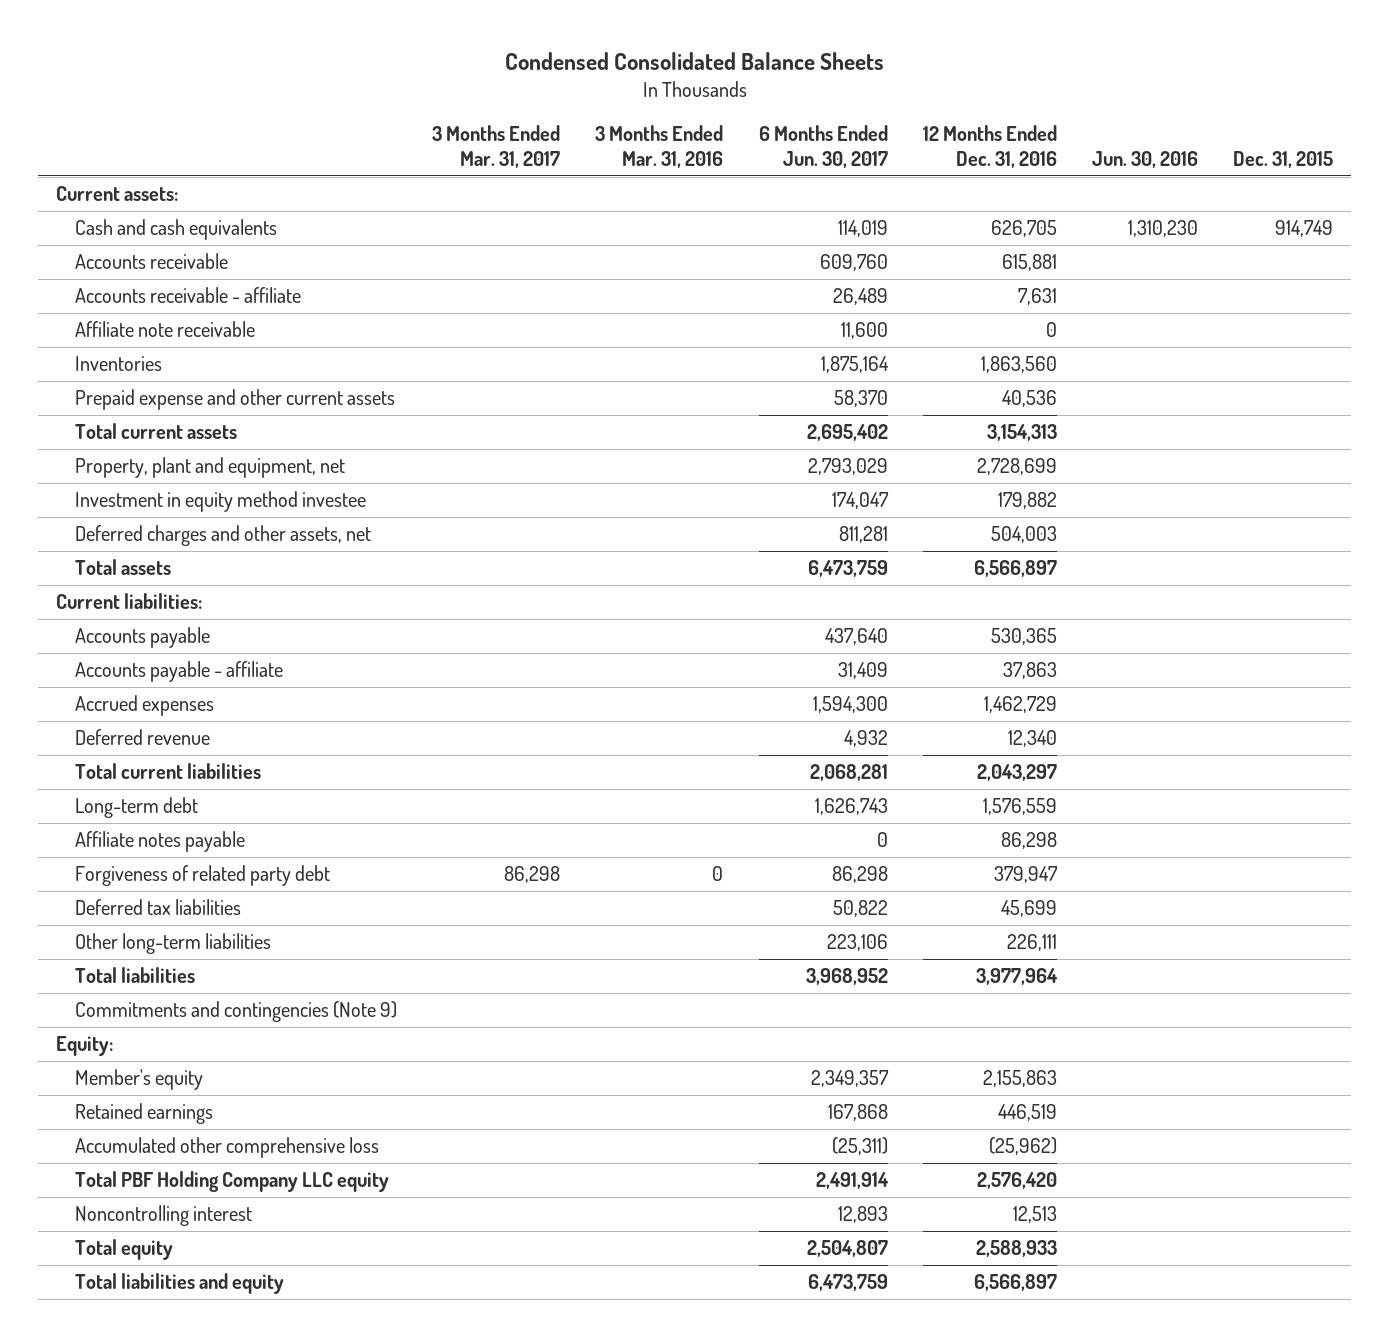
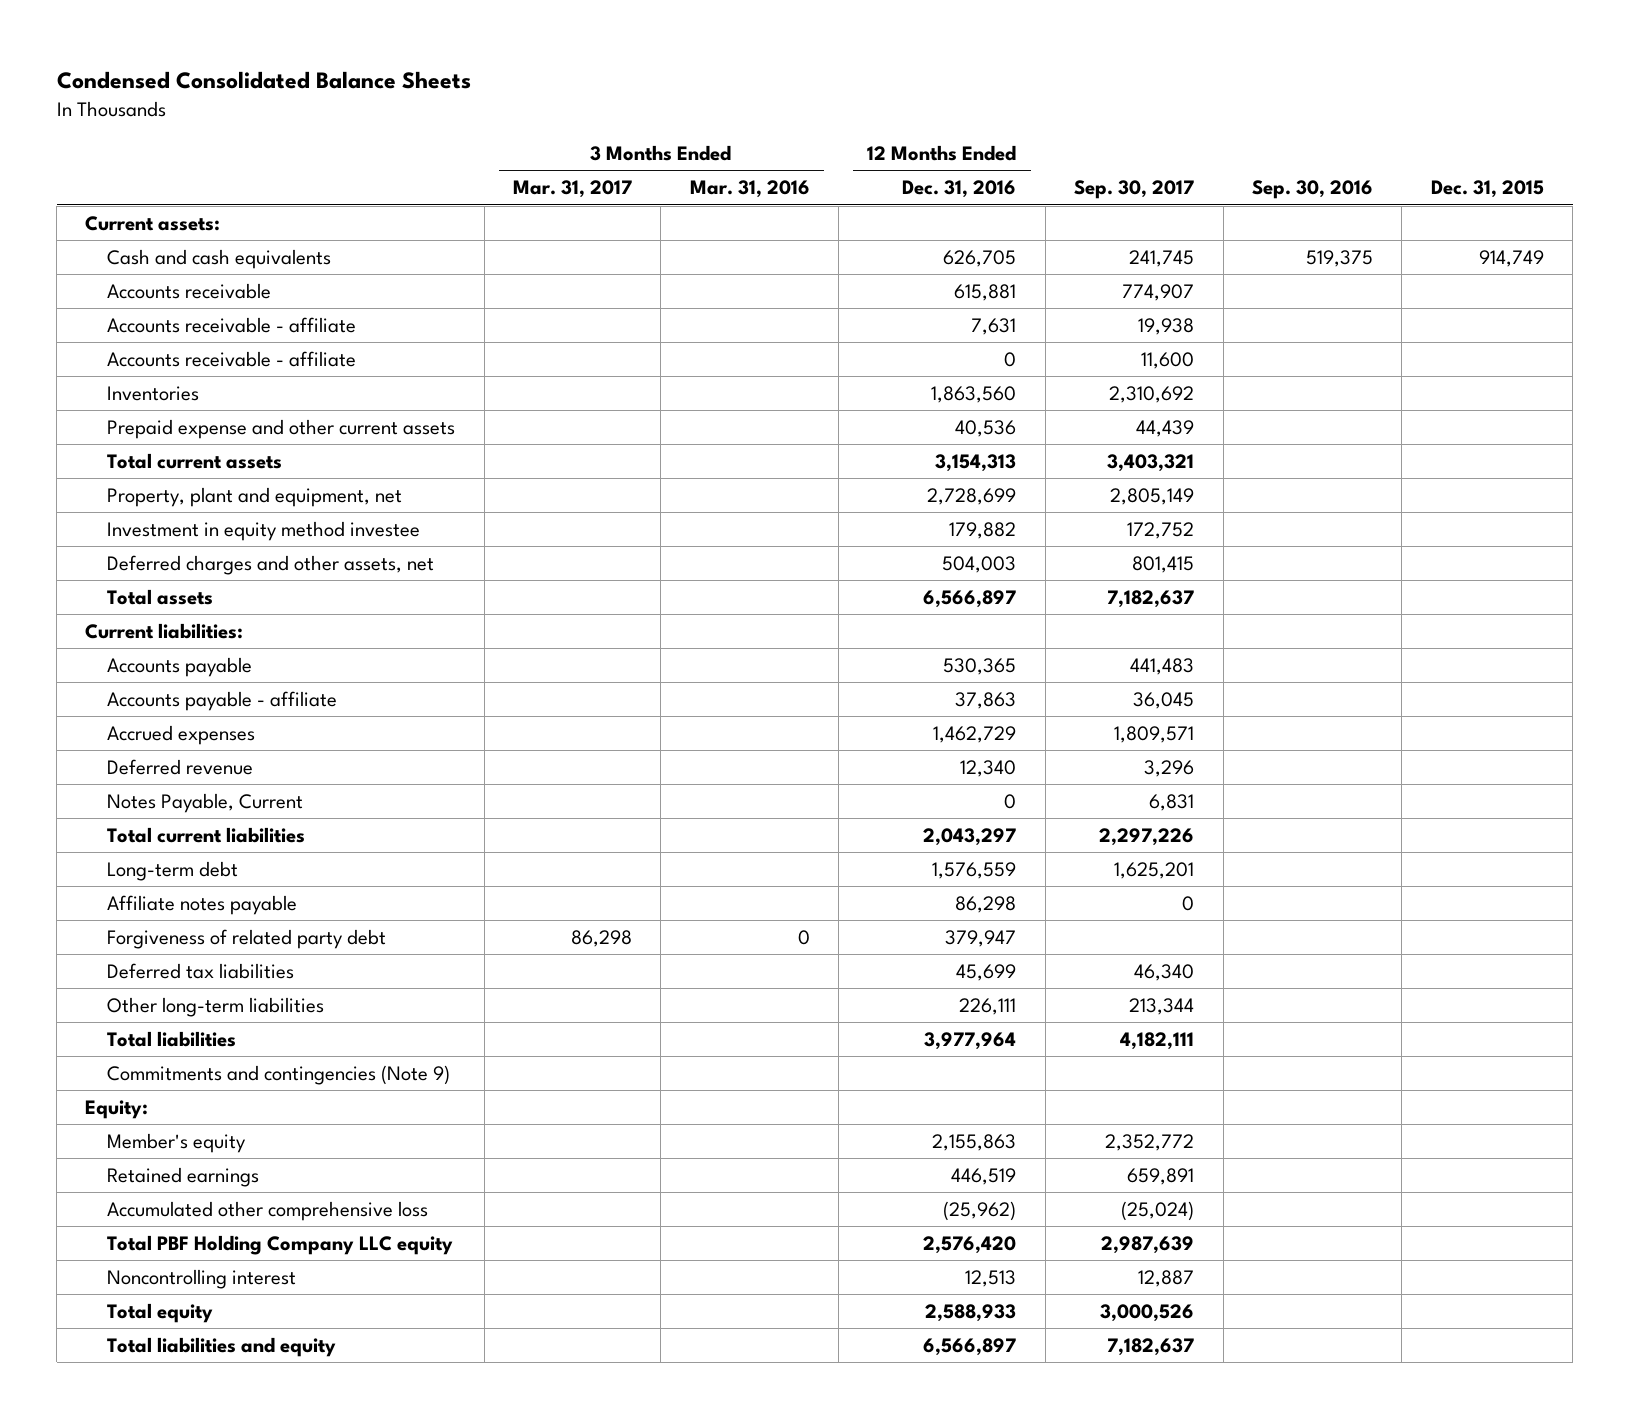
[758,125,888,168] 6 Months Ended Jun. 30, 2017 -> none
[1092,150,1199,168] Jun. 30, 2016 -> none
none -> [1074,180,1195,200] Sep. 30, 2017
none -> [1252,180,1374,200] Sep. 30, 2016
[74,321,255,338] Affiliate note receivable -> [107,350,357,367] Accounts receivable - affiliate
none -> [107,792,304,813] Notes Payable, Current

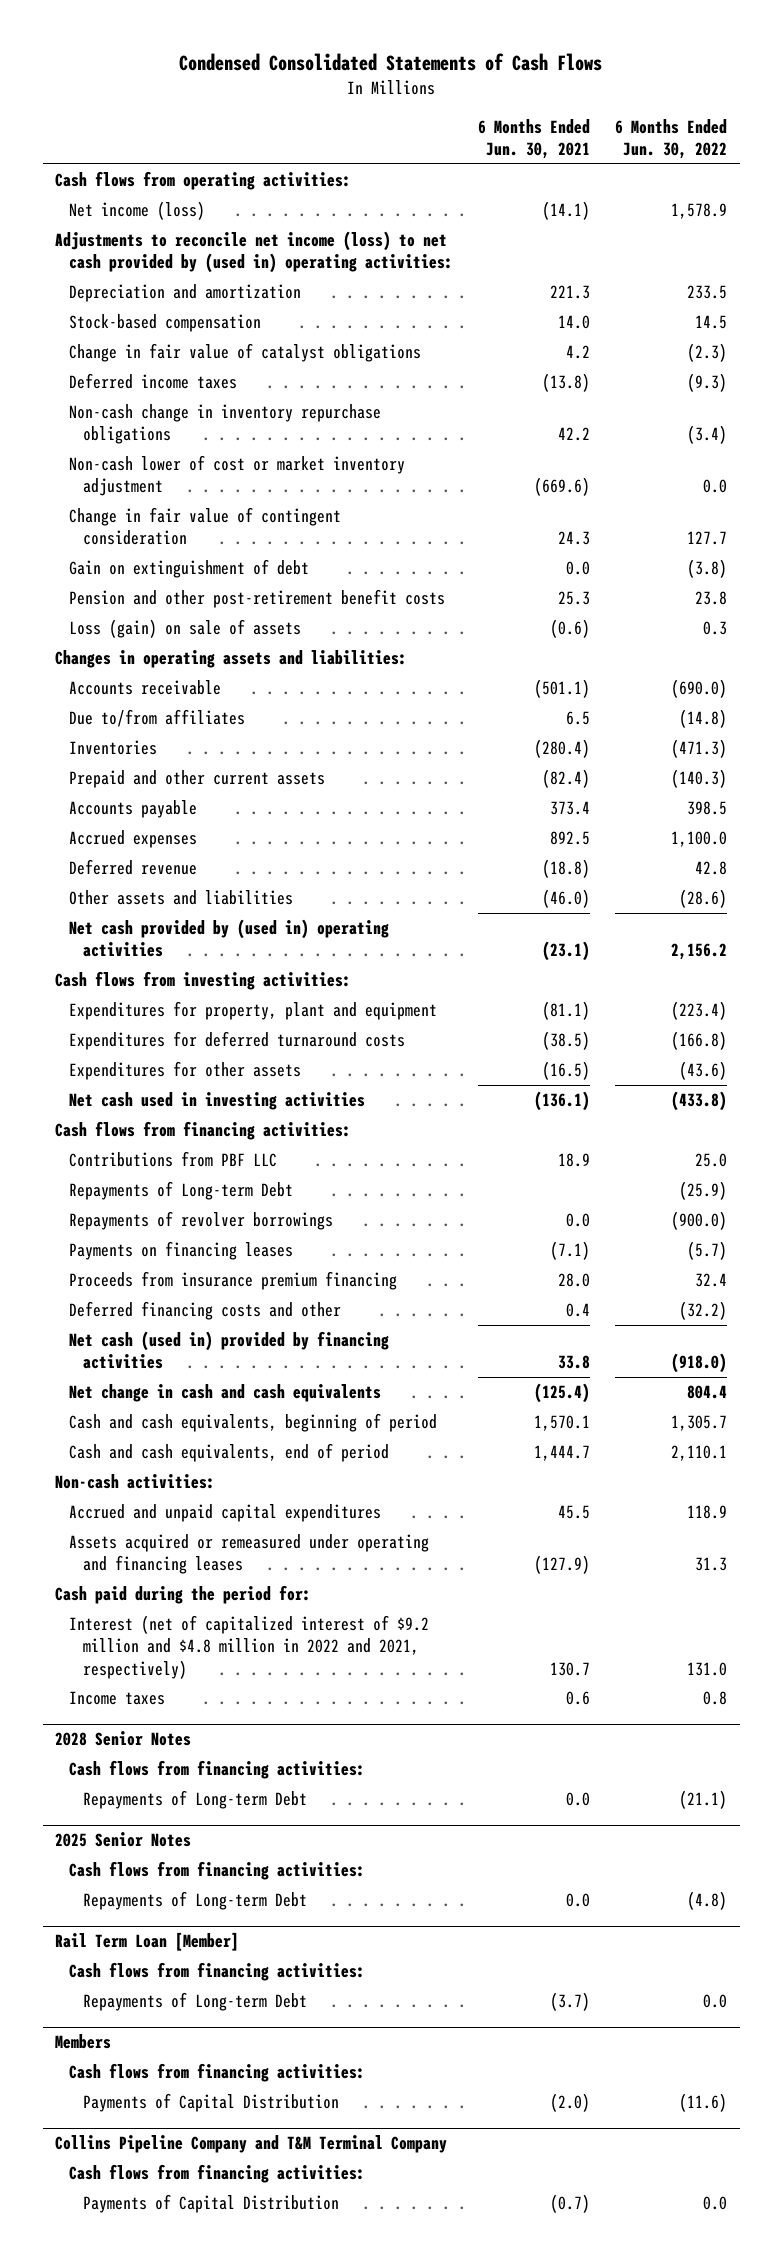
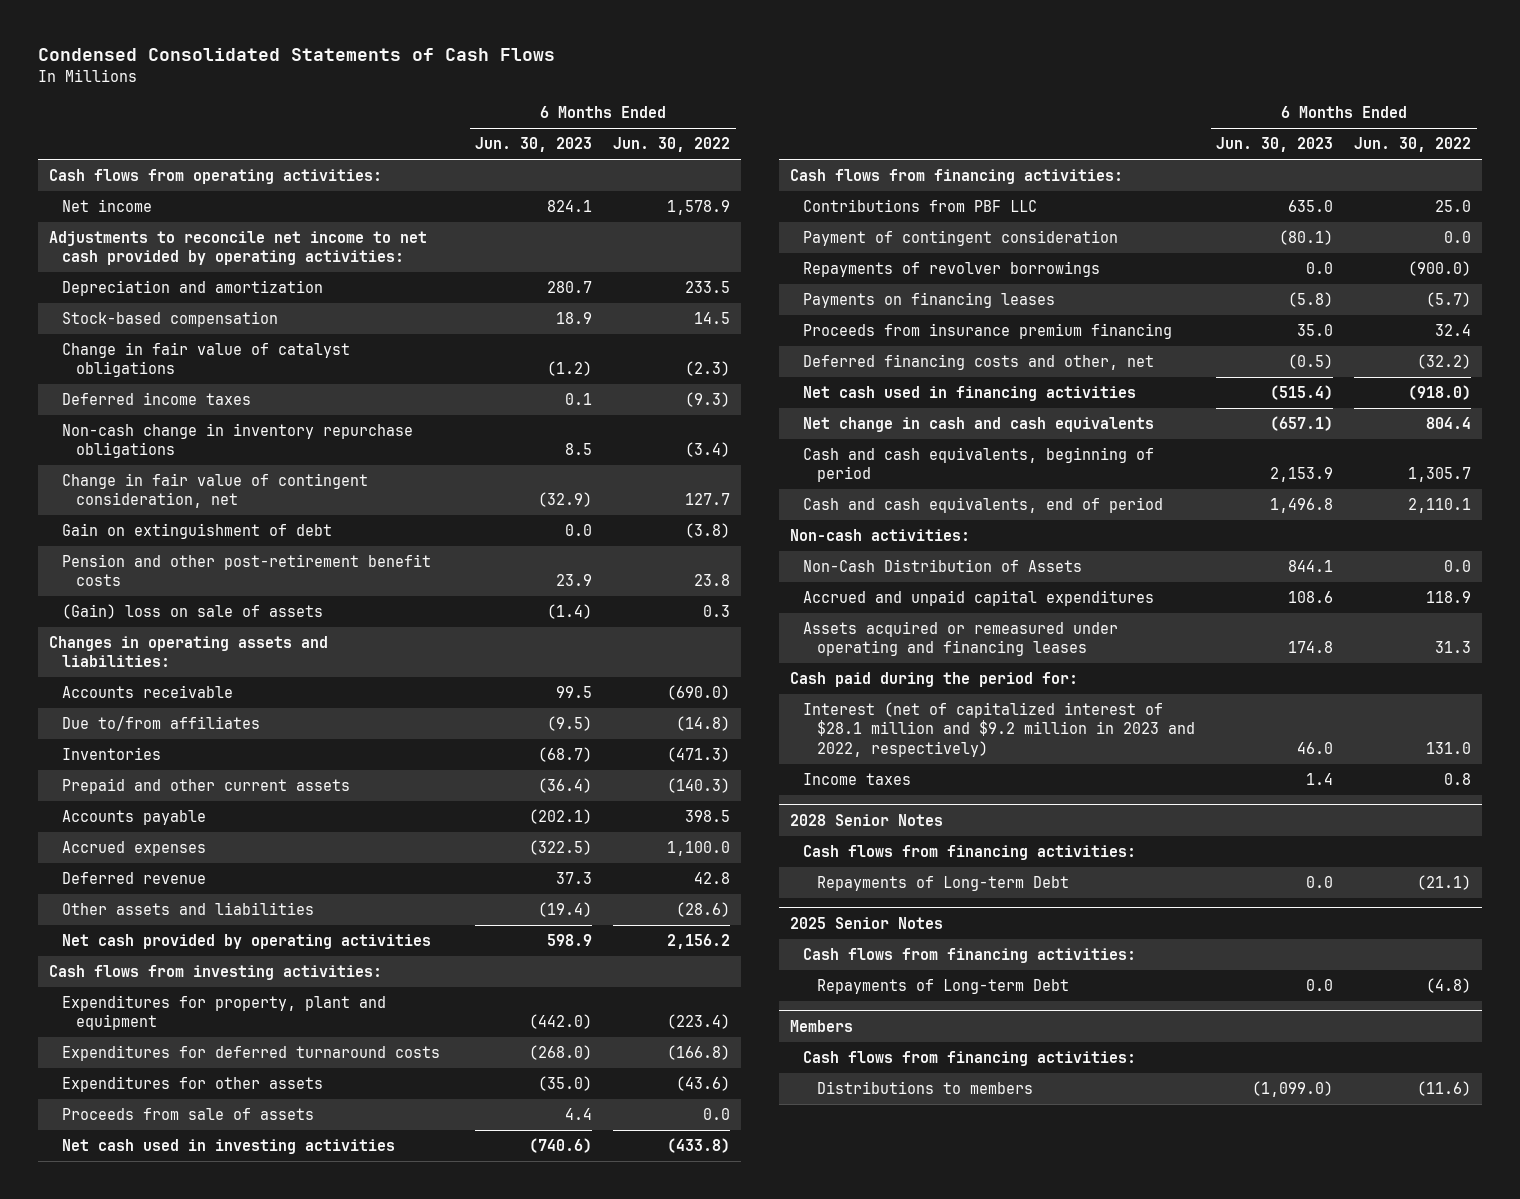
[478,118,591,160] 6 Months Ended Jun. 30, 2021 -> none
none -> [475,137,593,153] Jun. 30, 2023
[69,200,206,220] Net income (loss) -> [62,199,153,213] Net income
[55,230,454,274] Adjustments to reconcile net income (loss) to net cash provided by (used in) operating activities: -> [48,231,427,266] Adjustments to reconcile net income to net cash provided by operating activities:
[69,454,406,497] Non-cash lower of cost or market inventory adjustment -> none
[69,506,342,546] Change in fair value of contingent consideration -> [62,473,369,509] Change in fair value of contingent consideration, net
[69,618,302,638] Loss (gain) on sale of assets -> [62,604,324,620] (Gain) loss on sale of assets
[69,918,390,958] Net cash provided by (used in) operating activities -> [62,934,432,950] Net cash provided by operating activities
none -> [62,1108,315,1121] Proceeds from sale of assets
[69,1180,294,1200] Repayments of Long-term Debt -> none
none -> [803,230,1119,247] Payment of contingent consideration
[69,1300,342,1320] Deferred financing costs and other -> [803,354,1155,371] Deferred financing costs and other, net
[69,1330,390,1370] Net cash (used in) provided by financing activities -> [803,386,1137,402] Net cash used in financing activities
none -> [803,559,1083,573] Non-Cash Distribution of Assets
[69,1614,430,1679] Interest (net of capitalized interest of $9.2 million and $4.8 million in 2022 and 2021, respectively) -> [803,702,1195,757] Interest (net of capitalized interest of $28.1 million and $9.2 million in 2023 and 2022, respectively)
[55,1932,240,1952] Rail Term Loan [Member] -> none
[69,1961,366,1981] Cash flows from financing activities: -> none
[82,1991,307,2011] Repayments of Long-term Debt -> none
[55,2135,448,2154] Collins Pipeline Company and T&M Terminal Company -> none
[69,2163,366,2183] Cash flows from financing activities: -> none
[82,2193,339,2213] Payments of Capital Distribution -> none
[82,2092,339,2112] Payments of Capital Distribution -> [816,1081,1033,1095] Distributions to members

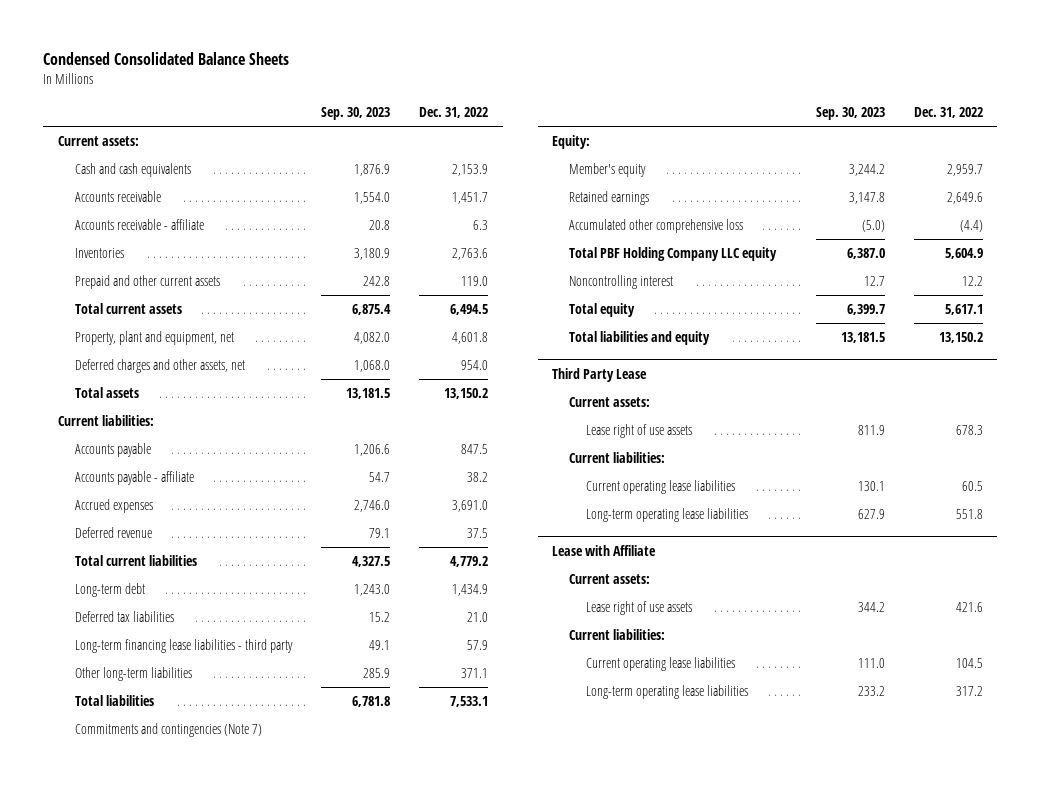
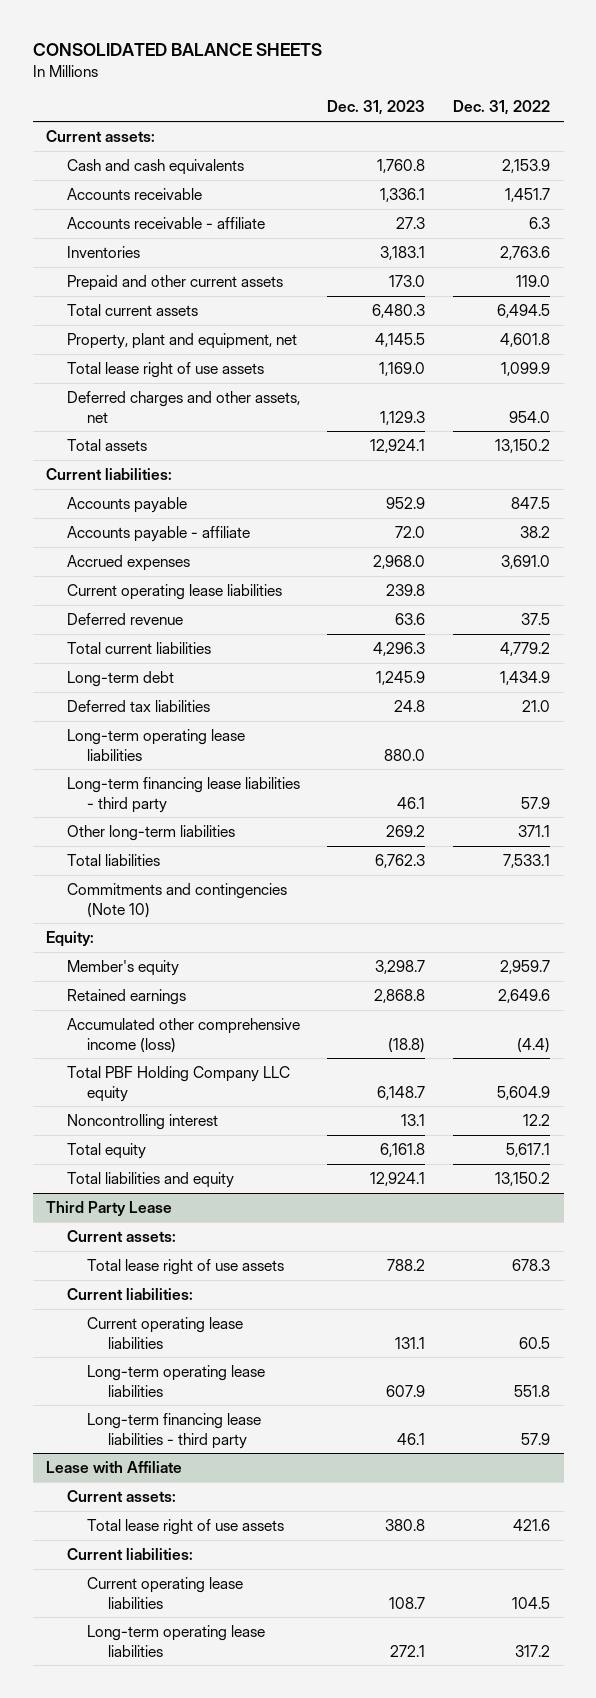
[43,52,290,66] Condensed Consolidated Balance Sheets -> [32,43,322,57] CONSOLIDATED BALANCE SHEETS
[320,107,390,121] Sep. 30, 2023 -> none
none -> [327,100,426,116] Dec. 31, 2023
none -> [66,361,264,378] Total lease right of use assets
none -> [66,583,282,600] Current operating lease liabilities
none -> [66,728,245,761] Long-term operating lease liabilities
[74,723,262,738] Commitments and contingencies (Note 7) -> [66,882,287,918] Commitments and contingencies (Note 10)
[569,219,744,234] Accumulated other comprehensive loss -> [66,1017,300,1053] Accumulated other comprehensive income (loss)
[586,424,693,439] Lease right of use assets -> [87,1258,285,1275] Total lease right of use assets
none -> [87,1412,262,1449] Long-term financing lease liabilities - third party
[586,601,693,616] Lease right of use assets -> [87,1518,285,1535] Total lease right of use assets

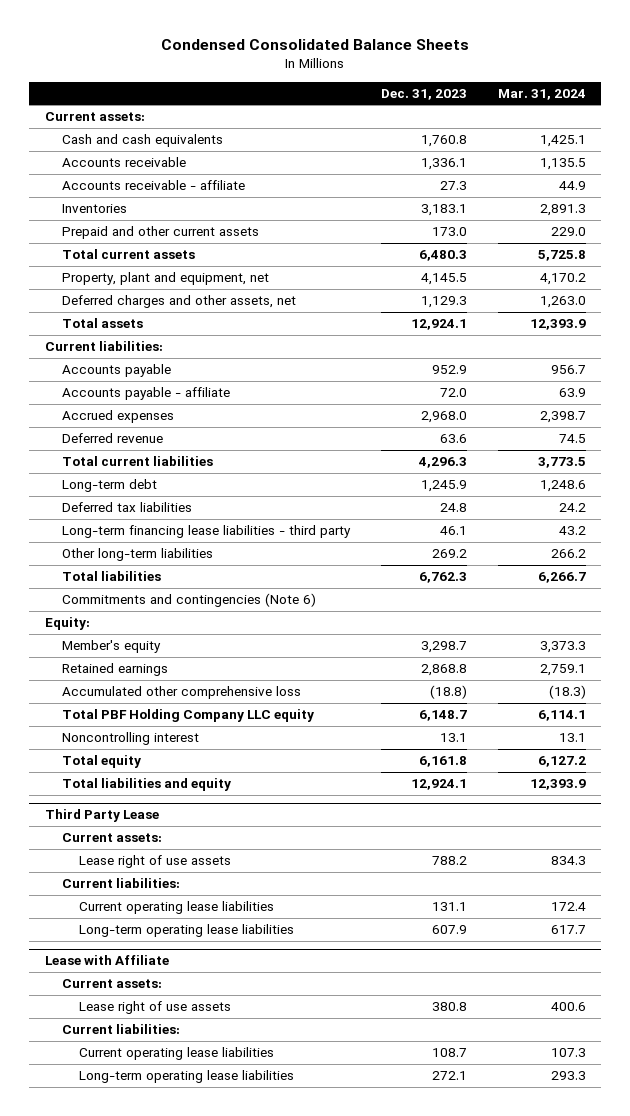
[32,43,322,57] CONSOLIDATED BALANCE SHEETS -> [161,39,470,51] Condensed Consolidated Balance Sheets
[452,100,550,116] Dec. 31, 2022 -> none
none -> [497,88,586,100] Mar. 31, 2024
[66,361,264,378] Total lease right of use assets -> none
[66,583,282,600] Current operating lease liabilities -> none
[66,728,245,761] Long-term operating lease liabilities -> none
[66,882,287,918] Commitments and contingencies (Note 10) -> [61,593,316,608] Commitments and contingencies (Note 6)
[66,1017,300,1053] Accumulated other comprehensive income (loss) -> [61,686,301,700] Accumulated other comprehensive loss
[87,1258,285,1275] Total lease right of use assets -> [78,855,231,869] Lease right of use assets
[87,1412,262,1449] Long-term financing lease liabilities - third party -> none
[87,1518,285,1535] Total lease right of use assets -> [78,1001,231,1015] Lease right of use assets

